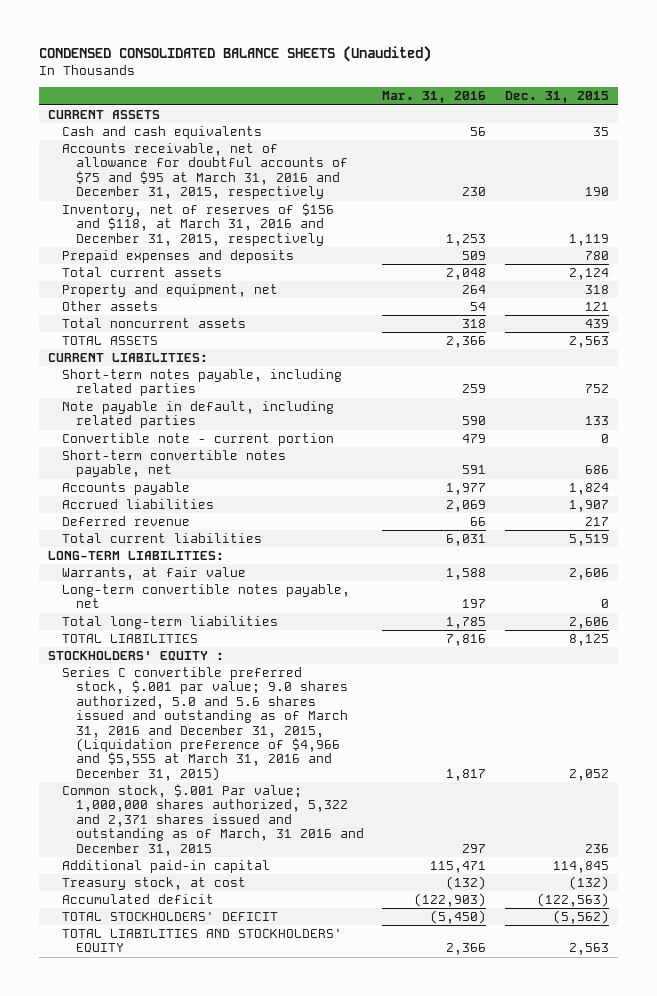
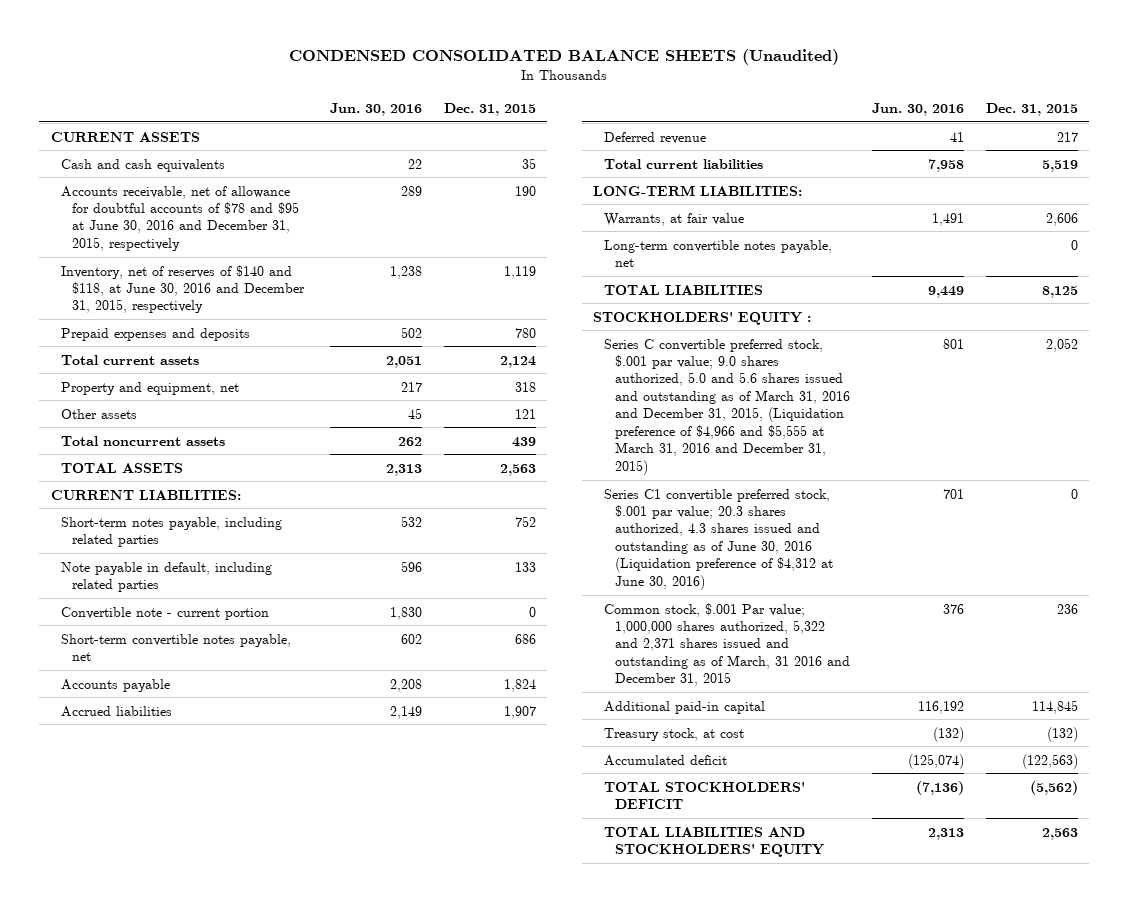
[382,91,487,104] Mar. 31, 2016 -> none
none -> [329,103,422,117] Jun. 30, 2016
[62,143,349,200] Accounts receivable, net of allowance for doubtful accounts of $75 and $95 at March 31, 2016 and December 31, 2015, respectively -> [61,185,300,251] Accounts receivable, net of allowance for doubtful accounts of $78 and $95 at June 30, 2016 and December 31, 2015, respectively
[62,203,335,246] Inventory, net of reserves of $156 and $118, at March 31, 2016 and December 31, 2015, respectively -> [61,264,306,314] Inventory, net of reserves of $140 and $118, at June 30, 2016 and December 31, 2015, respectively
[62,616,279,630] Total long-term liabilities -> none
none -> [603,488,833,590] Series C1 convertible preferred stock, $.001 par value; 20.3 shares authorized, 4.3 shares issued and outstanding as of June 30, 2016 (Liquidation preference of $4,312 at June 30, 2016)

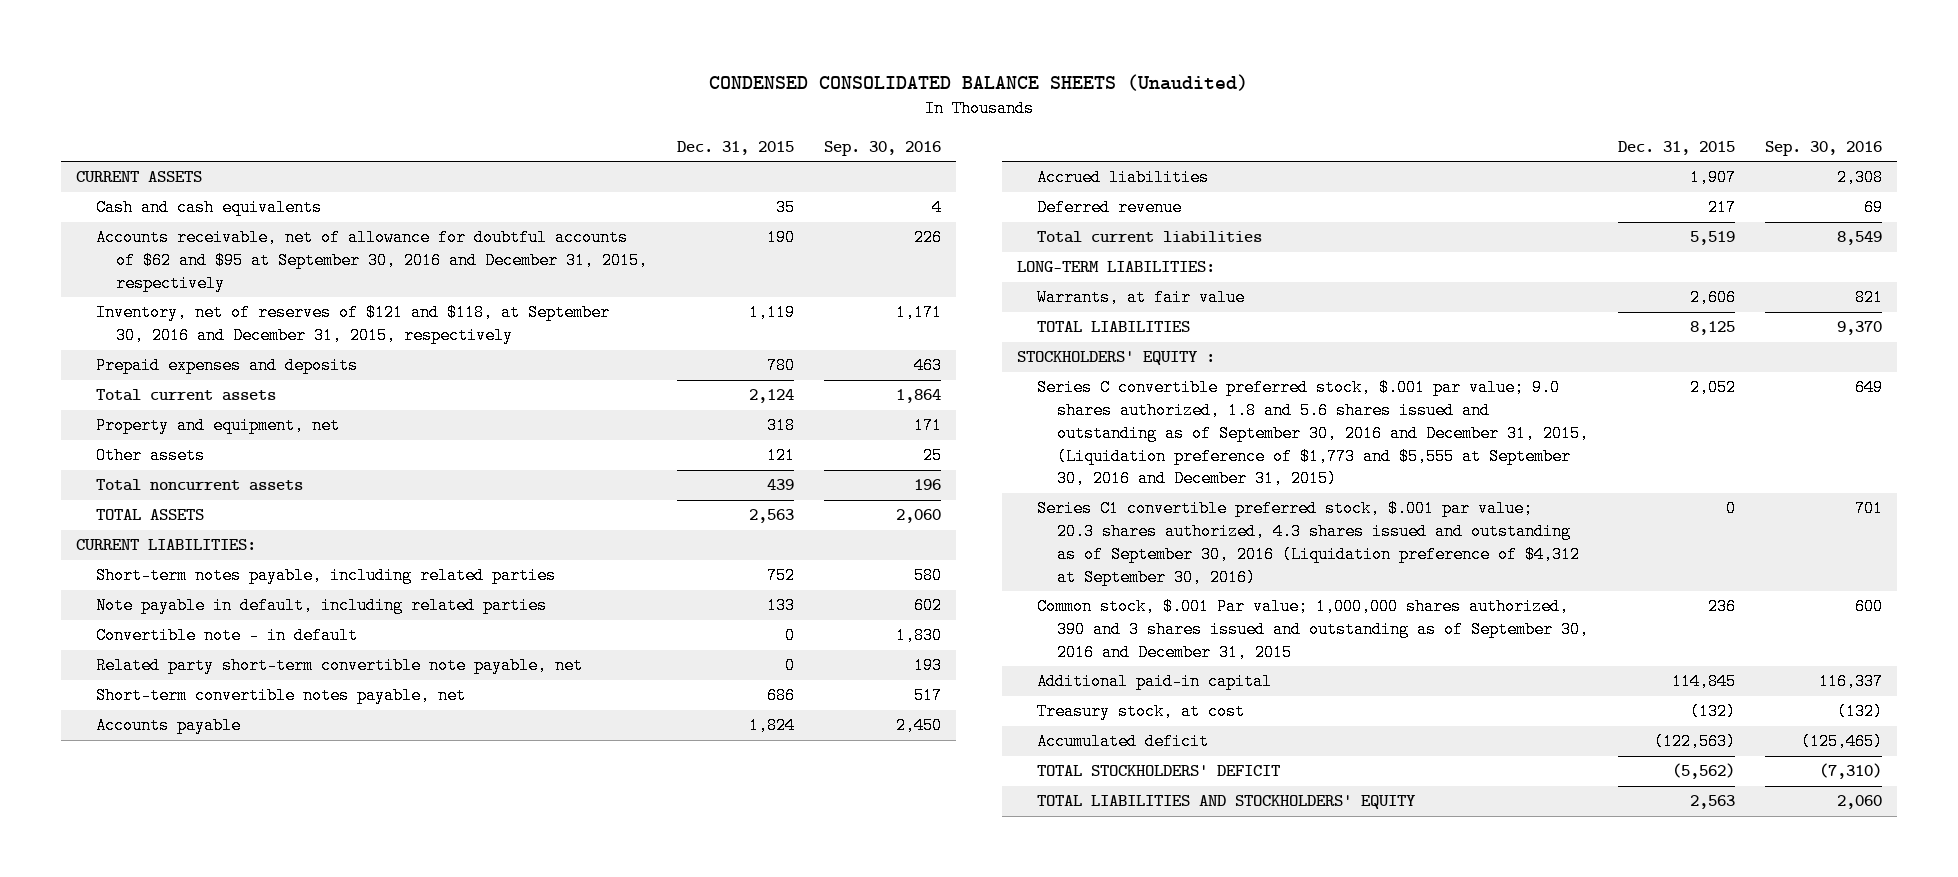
[329,103,422,117] Jun. 30, 2016 -> none
none -> [824,140,942,156] Sep. 30, 2016
[61,185,300,251] Accounts receivable, net of allowance for doubtful accounts of $78 and $95 at June 30, 2016 and December 31, 2015, respectively -> [95,229,649,292] Accounts receivable, net of allowance for doubtful accounts of $62 and $95 at September 30, 2016 and December 31, 2015, respectively
[61,264,306,314] Inventory, net of reserves of $140 and $118, at June 30, 2016 and December 31, 2015, respectively -> [95,304,610,345] Inventory, net of reserves of $121 and $118, at September 30, 2016 and December 31, 2015, respectively
[61,606,270,620] Convertible note - current portion -> [95,627,358,645] Convertible note - in default
none -> [95,657,583,675] Related party short-term convertible note payable, net
[603,239,832,267] Long-term convertible notes payable, net -> none
[603,338,850,475] Series C convertible preferred stock, $.001 par value; 9.0 shares authorized, 5.0 and 5.6 shares issued and outstanding as of March 31, 2016 and December 31, 2015, (Liquidation preference of $4,966 and $5,555 at March 31, 2016 and December 31, 2015) -> [1036,379,1590,488] Series C convertible preferred stock, $.001 par value; 9.0 shares authorized, 1.8 and 5.6 shares issued and outstanding as of September 30, 2016 and December 31, 2015, (Liquidation preference of $1,773 and $5,555 at September 30, 2016 and December 31, 2015)
[603,488,833,590] Series C1 convertible preferred stock, $.001 par value; 20.3 shares authorized, 4.3 shares issued and outstanding as of June 30, 2016 (Liquidation preference of $4,312 at June 30, 2016) -> [1036,500,1581,586] Series C1 convertible preferred stock, $.001 par value; 20.3 shares authorized, 4.3 shares issued and outstanding as of September 30, 2016 (Liquidation preference of $4,312 at September 30, 2016)
[603,602,850,687] Common stock, $.001 Par value; 1,000,000 shares authorized, 5,322 and 2,371 shares issued and outstanding as of March, 31 2016 and December 31, 2015 -> [1036,598,1590,661] Common stock, $.001 Par value; 1,000,000 shares authorized, 390 and 3 shares issued and outstanding as of September 30, 2016 and December 31, 2015

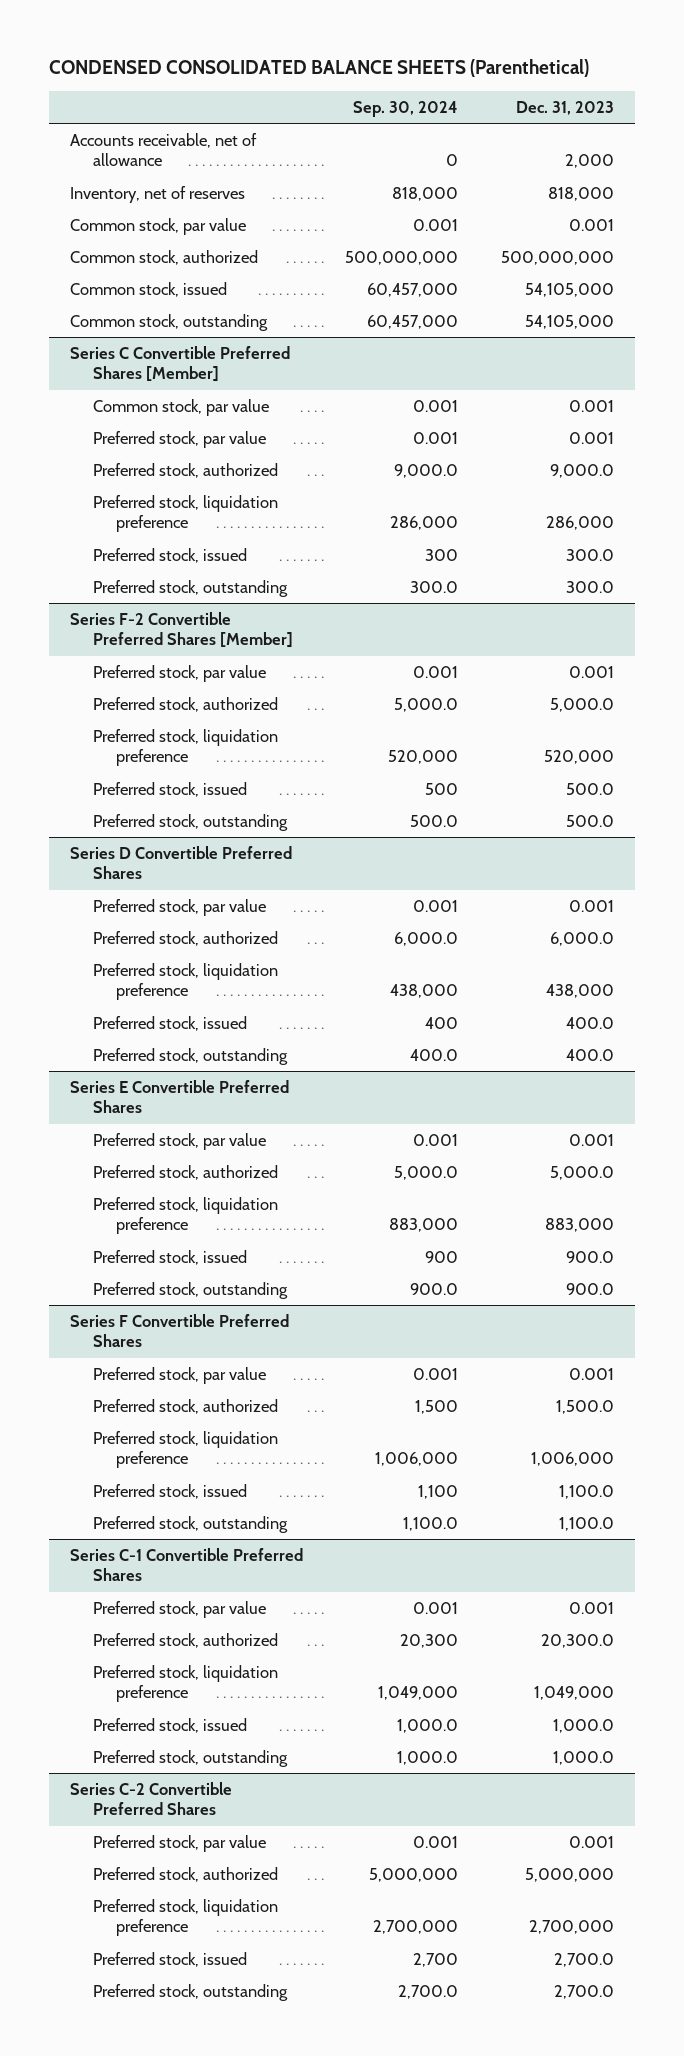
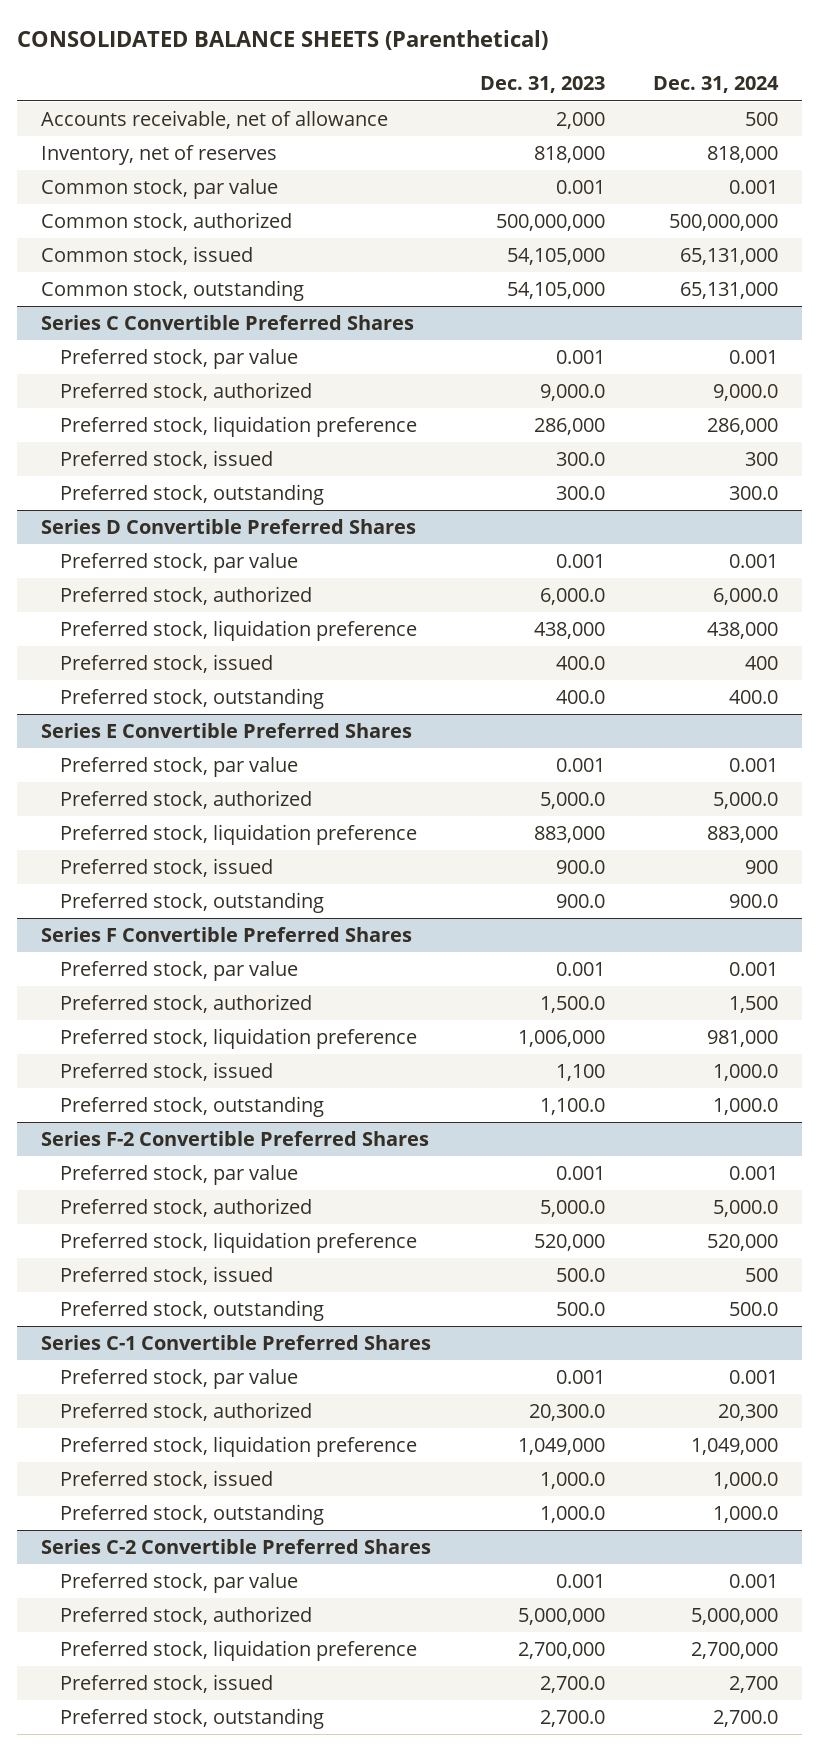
[48,59,589,78] CONDENSED CONSOLIDATED BALANCE SHEETS (Parenthetical) -> [17,30,549,51] CONSOLIDATED BALANCE SHEETS (Parenthetical)
[353,101,459,118] Sep. 30, 2024 -> none
none -> [652,76,779,94] Dec. 31, 2024
[93,398,270,416] Common stock, par value -> none
[69,345,290,383] Series C Convertible Preferred Shares [Member] -> [41,314,415,330] Series C Convertible Preferred Shares
[69,611,294,649] Series F-2 Convertible Preferred Shares [Member] -> none
[93,664,267,682] Preferred stock, par value -> none
[93,696,279,712] Preferred stock, authorized -> none
[93,728,279,767] Preferred stock, liquidation preference -> none
[93,781,248,797] Preferred stock, issued -> none
[93,813,289,831] Preferred stock, outstanding -> none
[559,1484,615,1499] 1,100.0 -> [555,1063,605,1081] 1,100
none -> [41,1130,430,1146] Series F-2 Convertible Preferred Shares
none -> [60,1164,299,1185] Preferred stock, par value
none -> [60,1197,313,1217] Preferred stock, authorized
none -> [60,1231,418,1253] Preferred stock, liquidation preference
none -> [60,1265,274,1285] Preferred stock, issued
none -> [60,1299,325,1321] Preferred stock, outstanding

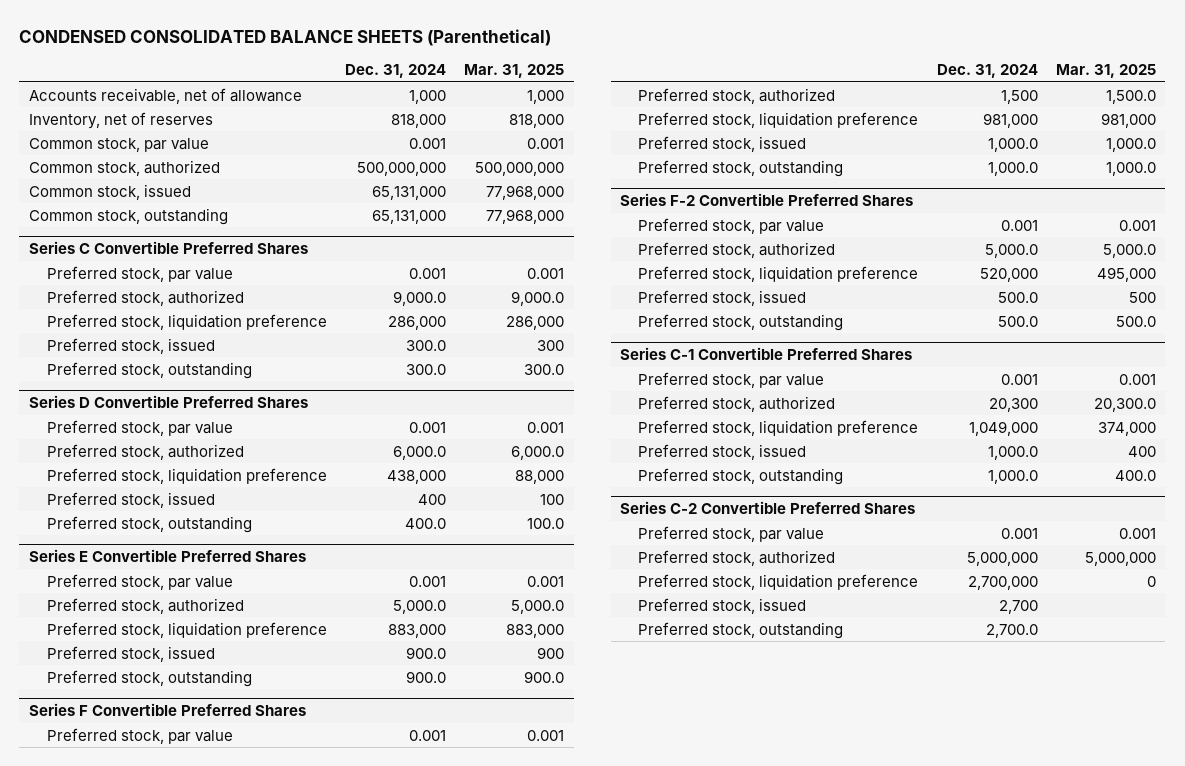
[17,30,549,51] CONSOLIDATED BALANCE SHEETS (Parenthetical) -> [19,28,552,46] CONDENSED CONSOLIDATED BALANCE SHEETS (Parenthetical)
[479,76,605,94] Dec. 31, 2023 -> none
none -> [464,64,565,79] Mar. 31, 2025
[744,111,778,126] 500 -> [409,89,447,104] 1,000
[744,451,778,466] 300 -> [406,339,447,351] 300.0
[744,859,778,874] 900 -> [406,646,447,659] 900.0
[744,1267,778,1282] 500 -> [997,291,1038,303] 500.0

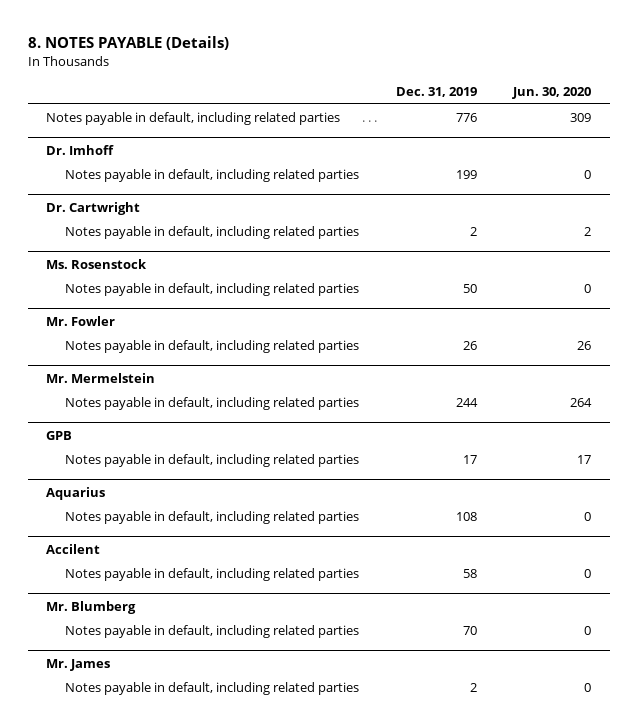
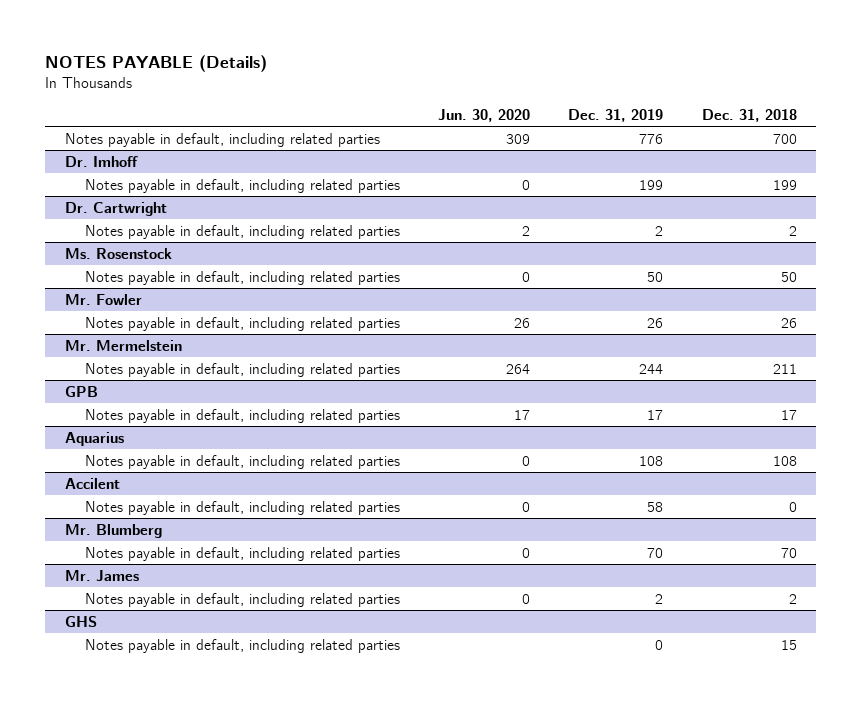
[27,36,229,51] 8. NOTES PAYABLE (Details) -> [45,55,268,73] NOTES PAYABLE (Details)
none -> [701,108,797,122] Dec. 31, 2018
none -> [64,615,97,627] GHS
none -> [84,638,400,653] Notes payable in default, including related parties

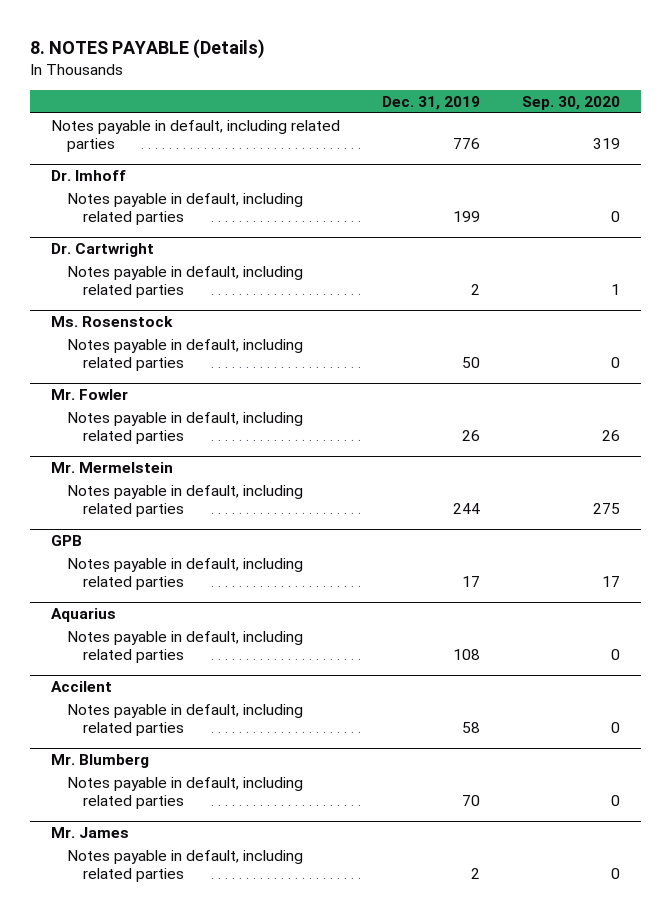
[45,55,268,73] NOTES PAYABLE (Details) -> [29,38,265,59] 8. NOTES PAYABLE (Details)
[438,108,531,122] Jun. 30, 2020 -> none
[701,108,797,122] Dec. 31, 2018 -> none
none -> [521,95,620,110] Sep. 30, 2020
[64,615,97,627] GHS -> none
[84,638,400,653] Notes payable in default, including related parties -> none

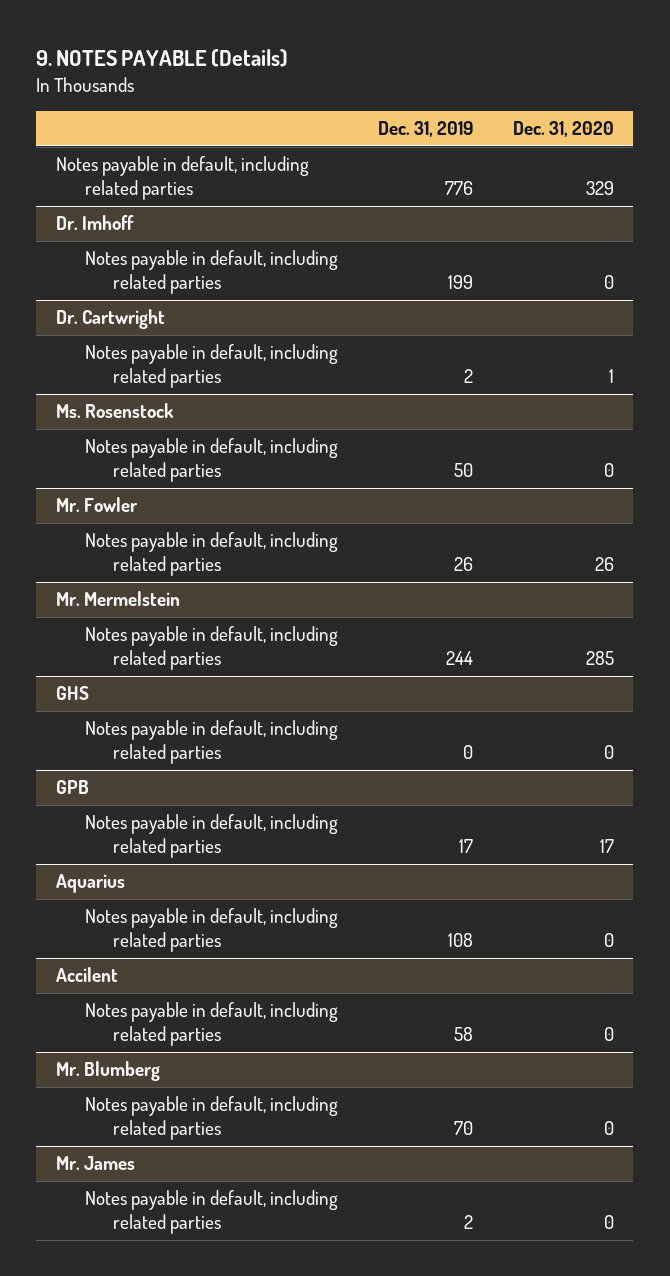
[29,38,265,59] 8. NOTES PAYABLE (Details) -> [36,48,289,67] 9. NOTES PAYABLE (Details)
[521,95,620,110] Sep. 30, 2020 -> none
none -> [512,121,614,138] Dec. 31, 2020
none -> [56,686,90,701] GHS
none -> [84,720,338,765] Notes payable in default, including related parties

